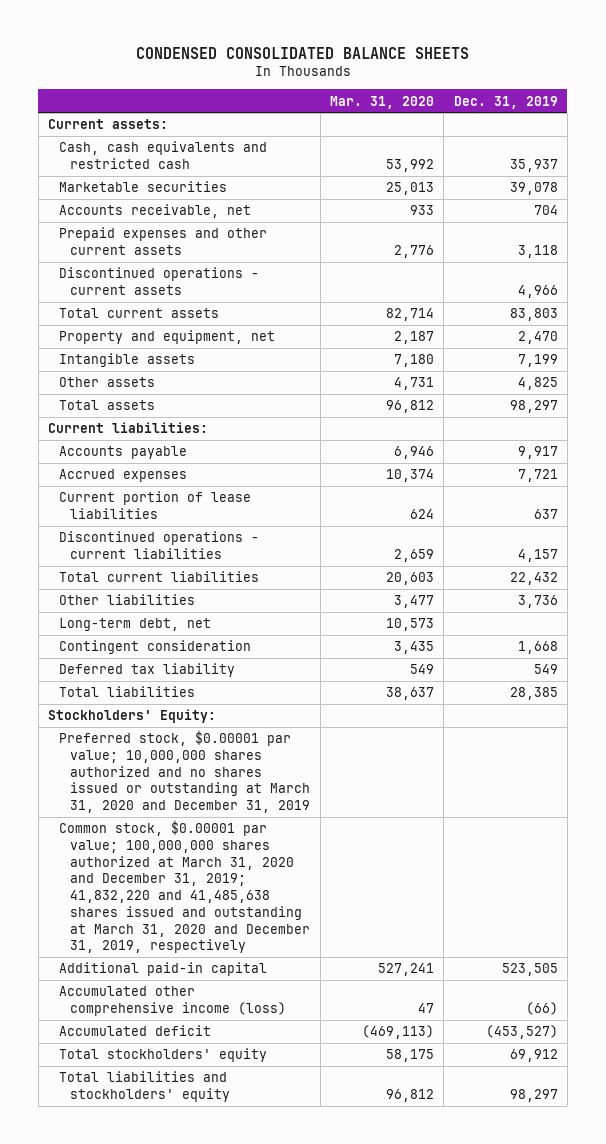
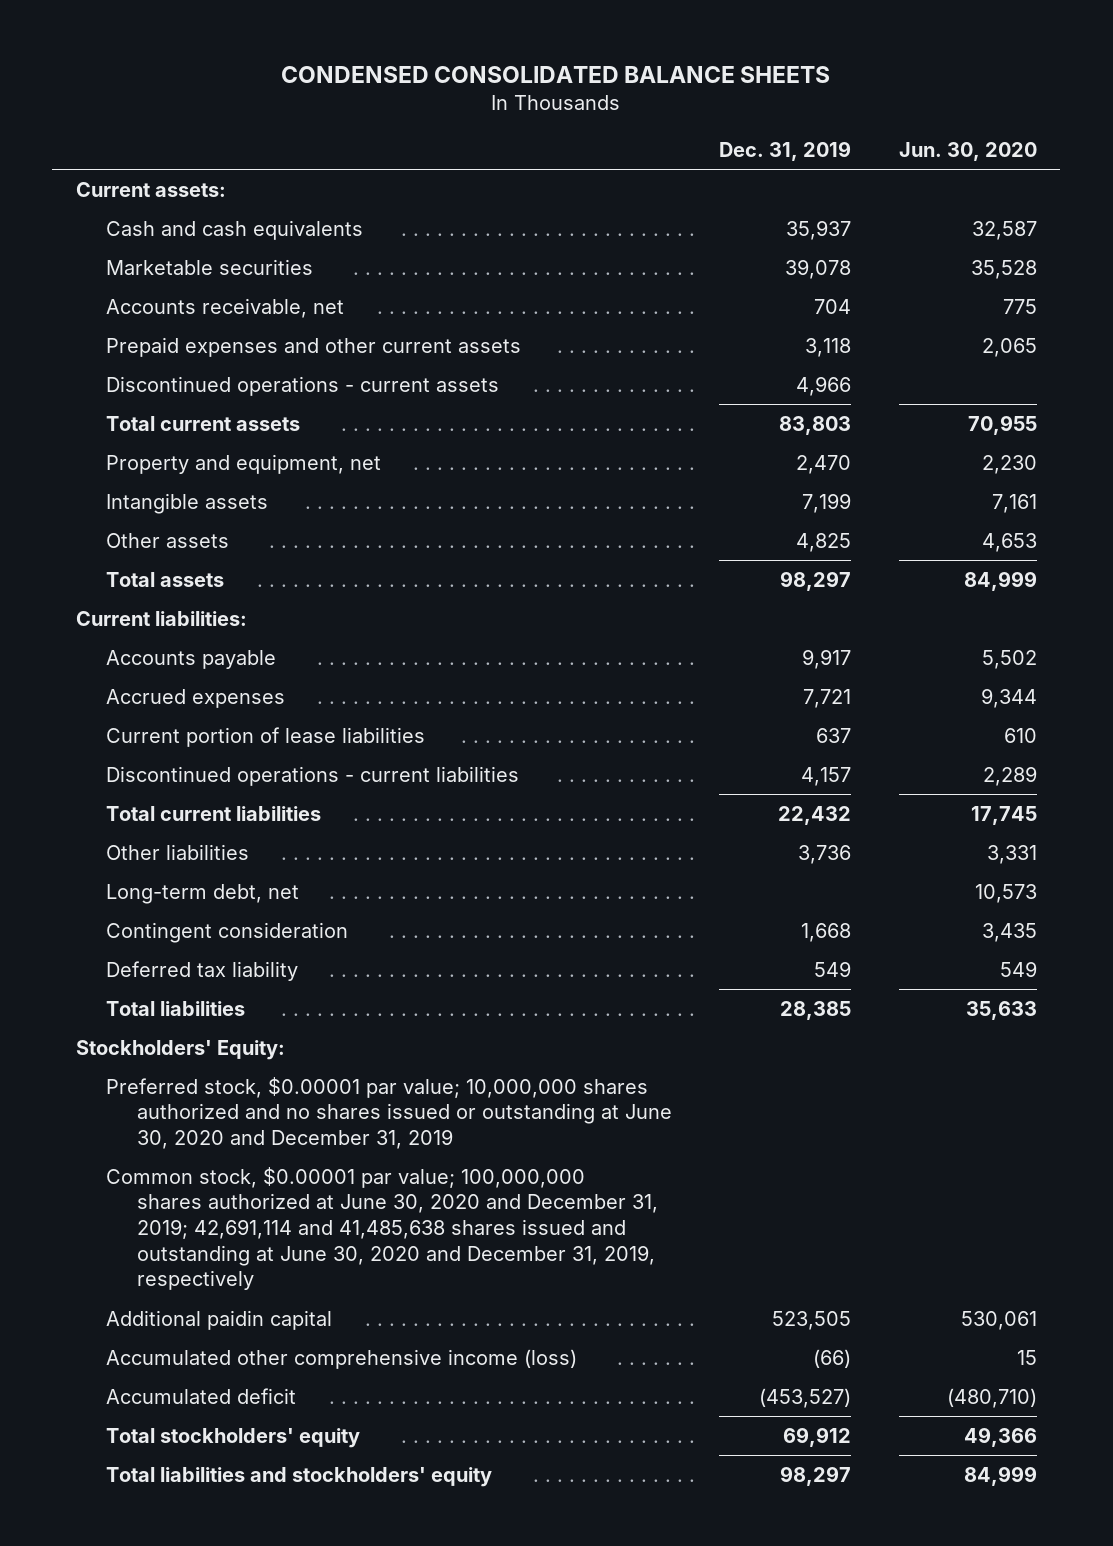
[329,95,434,109] Mar. 31, 2020 -> none
none -> [898,141,1037,161] Jun. 30, 2020
[59,141,268,169] Cash, cash equivalents and restricted cash -> [106,219,364,240] Cash and cash equivalents
[59,730,311,814] Preferred stock, $0.00001 par value; 10,000,000 shares authorized and no shares issued or outstanding at March 31, 2020 and December 31, 2019 -> [106,1076,672,1150] Preferred stock, $0.00001 par value; 10,000,000 shares authorized and no shares issued or outstanding at June 30, 2020 and December 31, 2019
[59,820,311,954] Common stock, $0.00001 par value; 100,000,000 shares authorized at March 31, 2020 and December 31, 2019; 41,832,220 and 41,485,638 shares issued and outstanding at March 31, 2020 and December 31, 2019, respectively -> [106,1166,658,1291] Common stock, $0.00001 par value; 100,000,000 shares authorized at June 30, 2020 and December 31, 2019; 42,691,114 and 41,485,638 shares issued and outstanding at June 30, 2020 and December 31, 2019, respectively
[59,962,268,977] Additional paid-in capital -> [106,1309,333,1330] Additional paidin capital

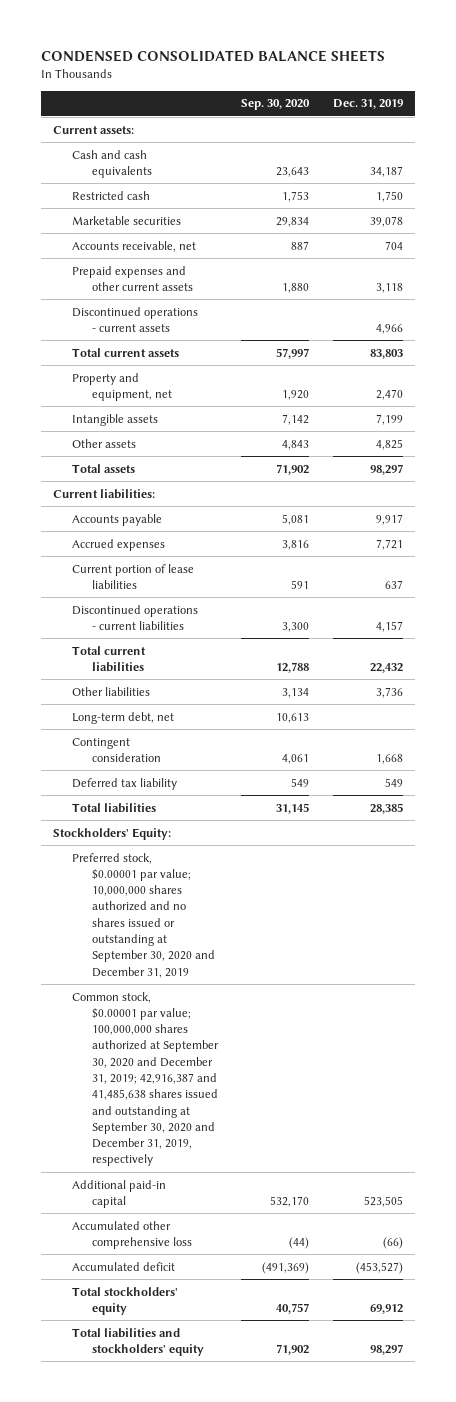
[898,141,1037,161] Jun. 30, 2020 -> none
none -> [241,99,311,111] Sep. 30, 2020
[786,219,852,240] 35,937 -> [369,165,403,177] 34,187
none -> [72,190,151,200] Restricted cash
[106,1076,672,1150] Preferred stock, $0.00001 par value; 10,000,000 shares authorized and no shares issued or outstanding at June 30, 2020 and December 31, 2019 -> [72,852,215,978] Preferred stock, $0.00001 par value; 10,000,000 shares authorized and no shares issued or outstanding at September 30, 2020 and December 31, 2019
[106,1166,658,1291] Common stock, $0.00001 par value; 100,000,000 shares authorized at June 30, 2020 and December 31, 2019; 42,691,114 and 41,485,638 shares issued and outstanding at June 30, 2020 and December 31, 2019, respectively -> [72,991,219,1167] Common stock, $0.00001 par value; 100,000,000 shares authorized at September 30, 2020 and December 31, 2019; 42,916,387 and 41,485,638 shares issued and outstanding at September 30, 2020 and December 31, 2019, respectively
[106,1309,333,1330] Additional paidin capital -> [72,1179,167,1208] Additional paid-in capital
[106,1348,578,1369] Accumulated other comprehensive income (loss) -> [72,1220,192,1249] Accumulated other comprehensive loss

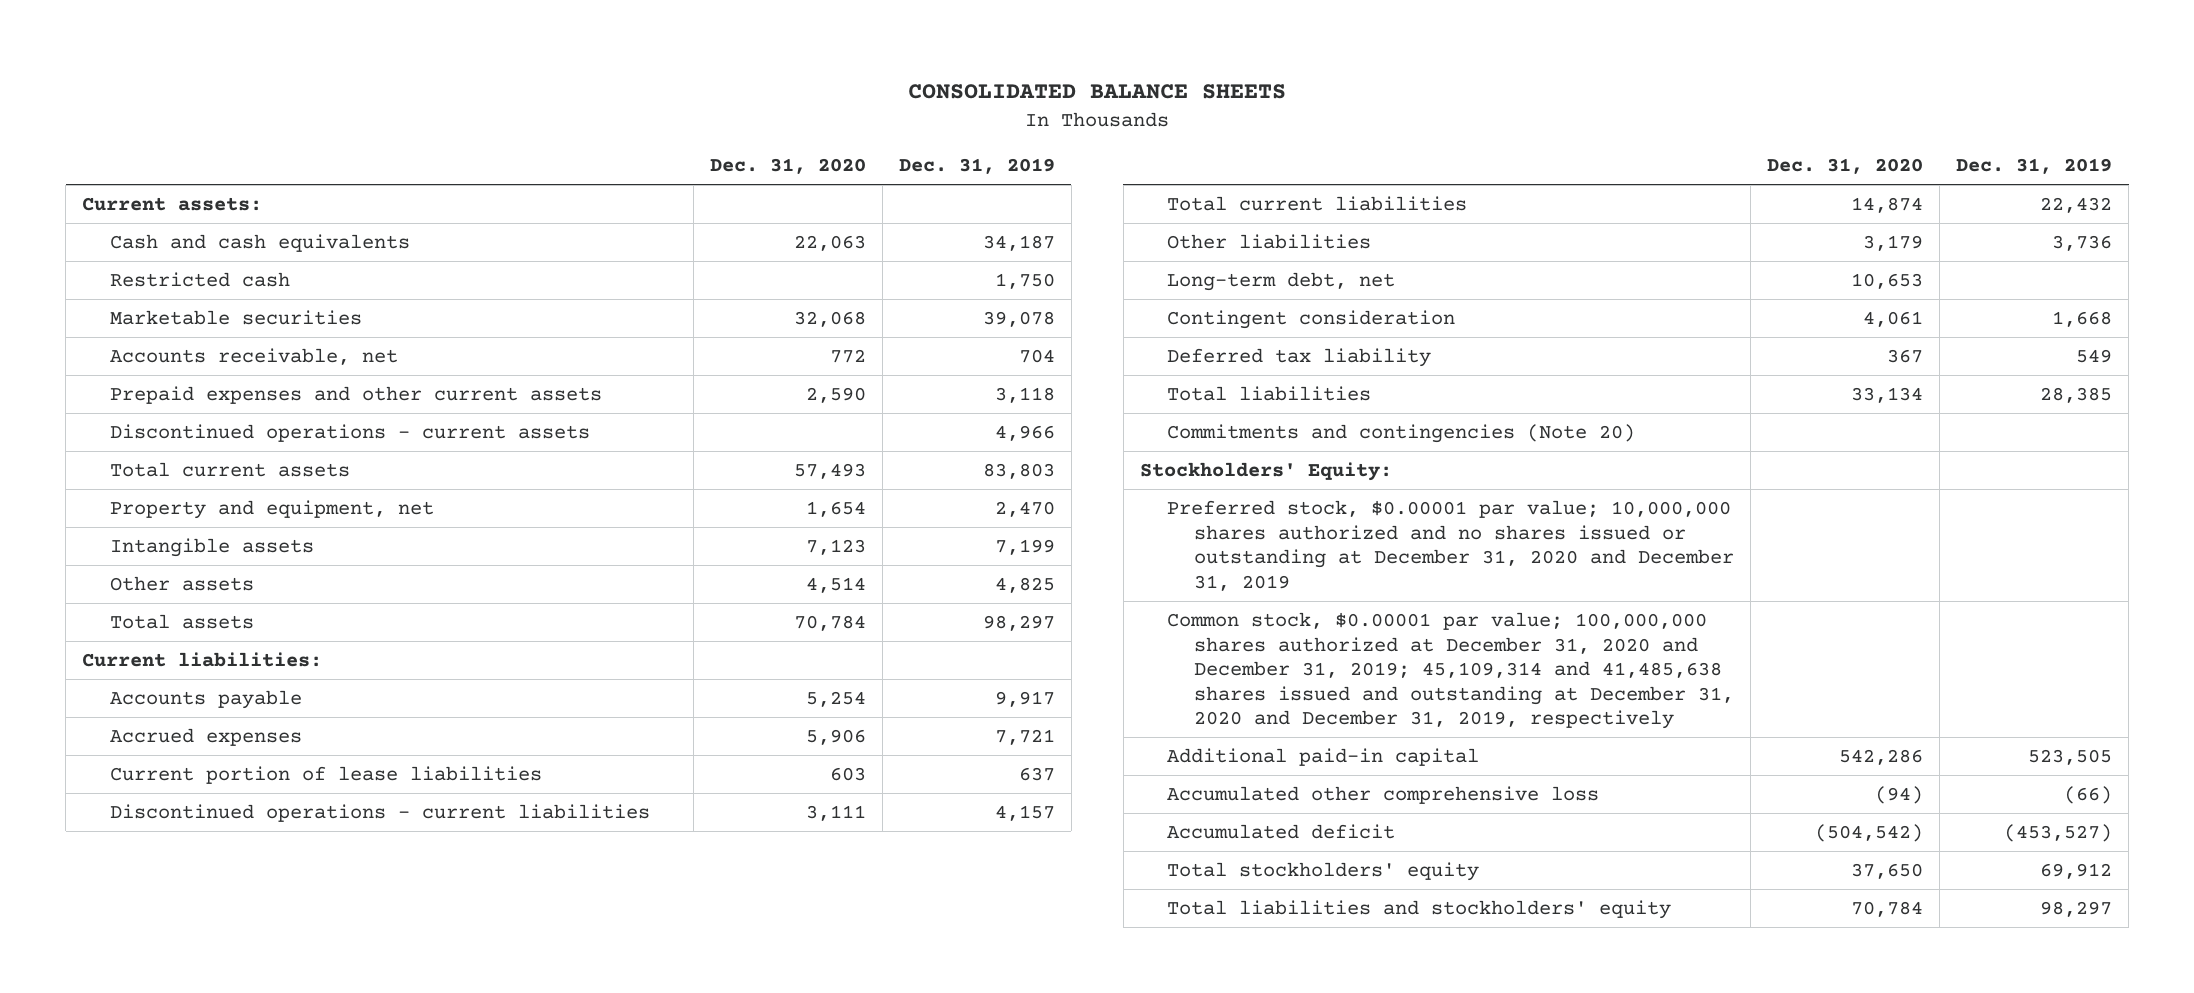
[41,49,386,62] CONDENSED CONSOLIDATED BALANCE SHEETS -> [908,83,1287,99] CONSOLIDATED BALANCE SHEETS
[241,99,311,111] Sep. 30, 2020 -> none
none -> [709,158,866,175] Dec. 31, 2020
none -> [1166,424,1635,444] Commitments and contingencies (Note 20)
[72,852,215,978] Preferred stock, $0.00001 par value; 10,000,000 shares authorized and no shares issued or outstanding at September 30, 2020 and December 31, 2019 -> [1166,500,1735,591] Preferred stock, $0.00001 par value; 10,000,000 shares authorized and no shares issued or outstanding at December 31, 2020 and December 31, 2019
[72,991,219,1167] Common stock, $0.00001 par value; 100,000,000 shares authorized at September 30, 2020 and December 31, 2019; 42,916,387 and 41,485,638 shares issued and outstanding at September 30, 2020 and December 31, 2019, respectively -> [1166,612,1735,730] Common stock, $0.00001 par value; 100,000,000 shares authorized at December 31, 2020 and December 31, 2019; 45,109,314 and 41,485,638 shares issued and outstanding at December 31, 2020 and December 31, 2019, respectively

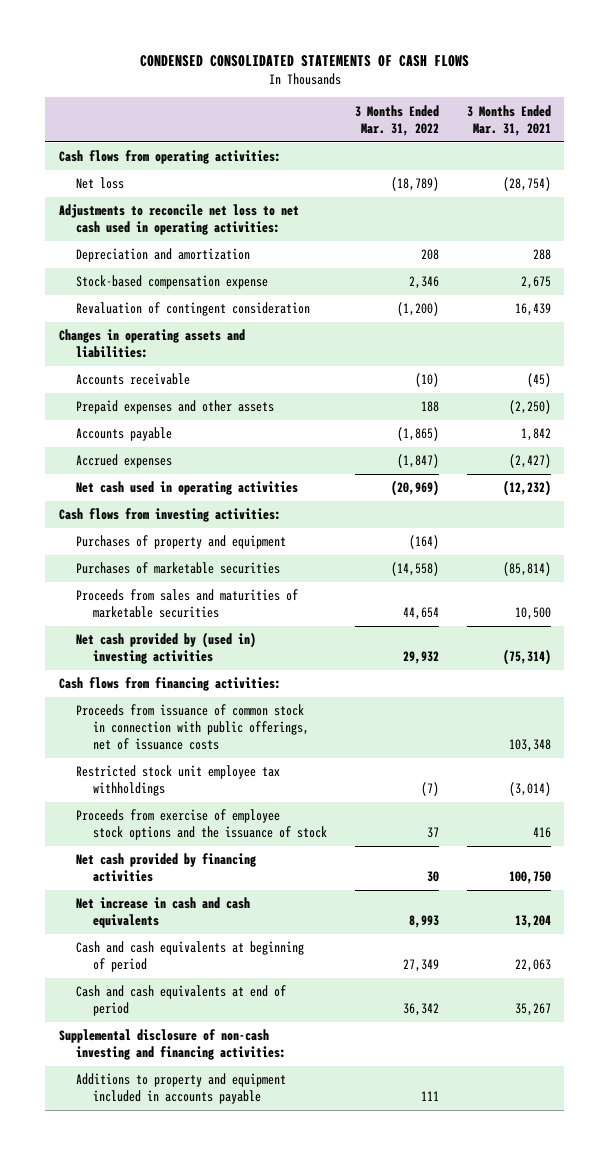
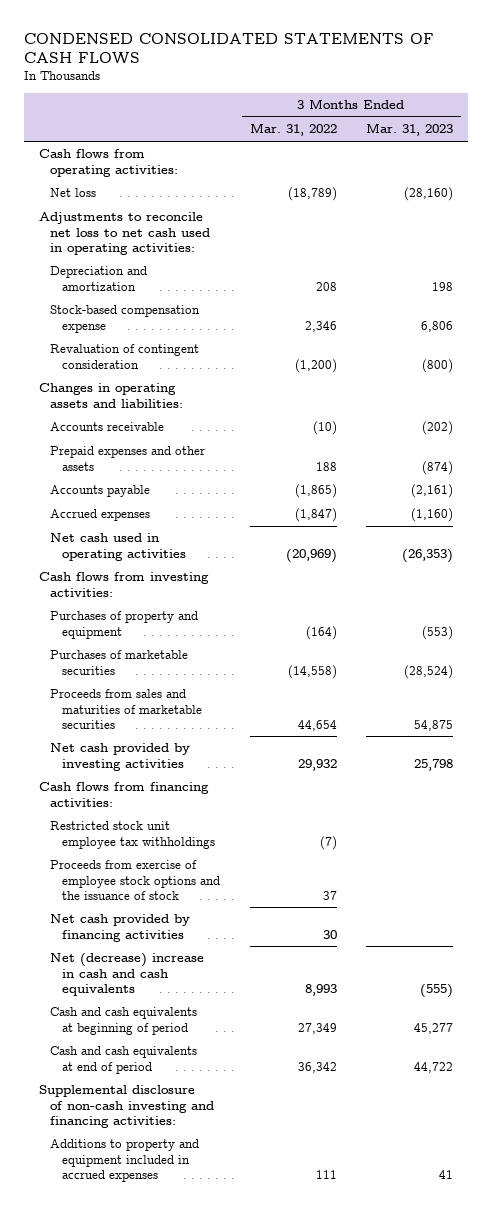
[466,104,551,136] 3 Months Ended Mar. 31, 2021 -> none
none -> [366,123,454,137] Mar. 31, 2023
[75,632,256,665] Net cash provided by (used in) investing activities -> [50,743,191,771] Net cash provided by investing activities
[75,704,310,751] Proceeds from issuance of common stock in connection with public offerings, net of issuance costs -> none
[75,897,250,929] Net increase in cash and cash equivalents -> [50,953,205,996] Net (decrease) increase in cash and cash equivalents
[75,1073,286,1105] Additions to property and equipment included in accounts payable -> [50,1139,200,1182] Additions to property and equipment included in accrued expenses

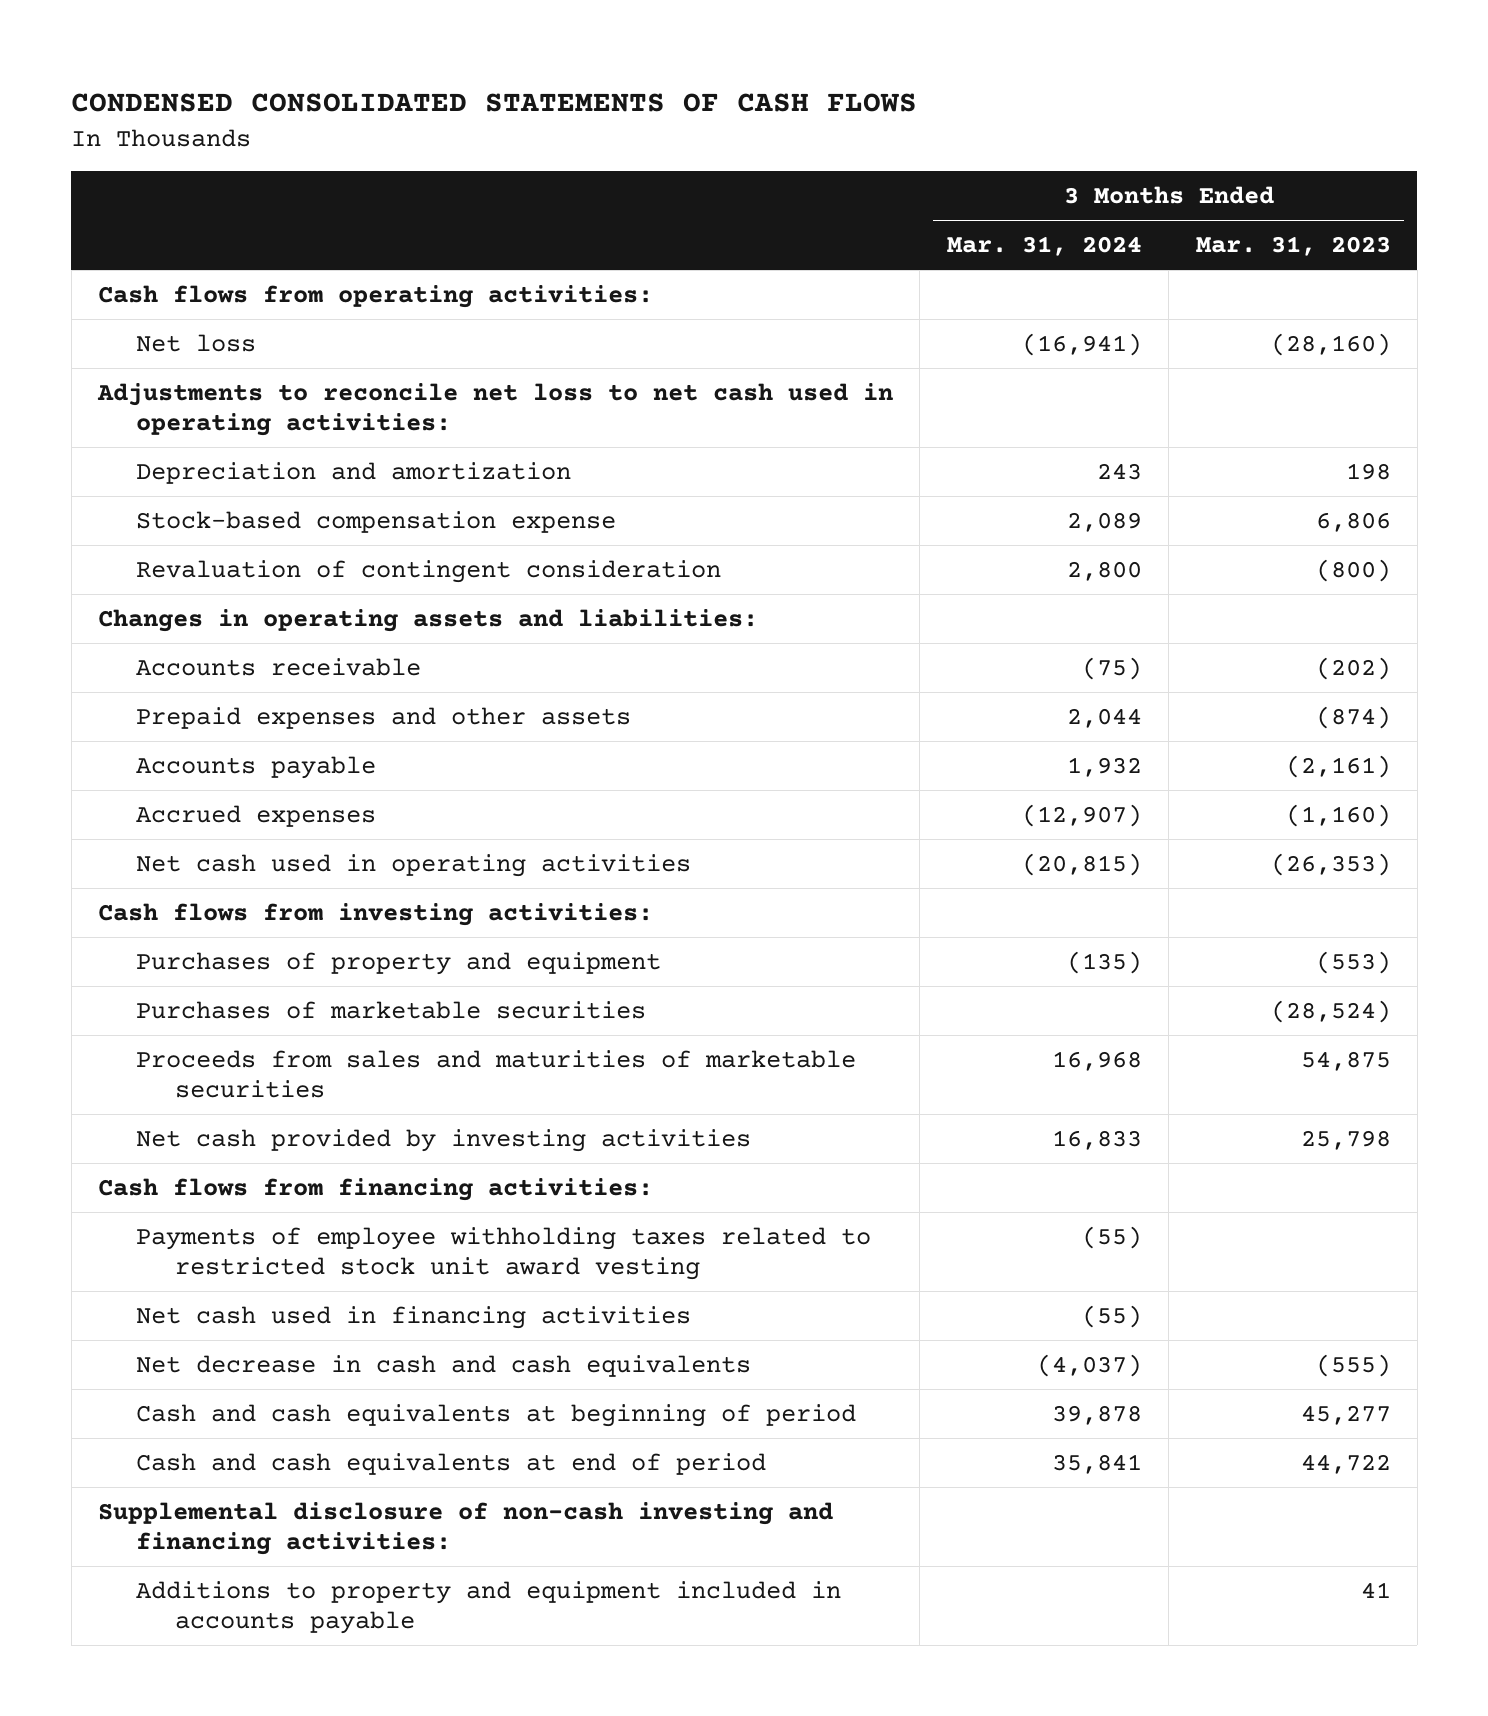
[249,123,337,137] Mar. 31, 2022 -> none
none -> [946,236,1142,257] Mar. 31, 2024
[50,860,221,900] Proceeds from exercise of employee stock options and the issuance of stock -> none
[50,821,216,849] Restricted stock unit employee tax withholdings -> [136,1226,872,1280] Payments of employee withholding taxes related to restricted stock unit award vesting
[50,914,191,942] Net cash provided by financing activities -> [136,1305,692,1329] Net cash used in financing activities
[50,953,205,996] Net (decrease) increase in cash and cash equivalents -> [136,1354,752,1377] Net decrease in cash and cash equivalents
[50,1139,200,1182] Additions to property and equipment included in accrued expenses -> [136,1580,842,1634] Additions to property and equipment included in accounts payable

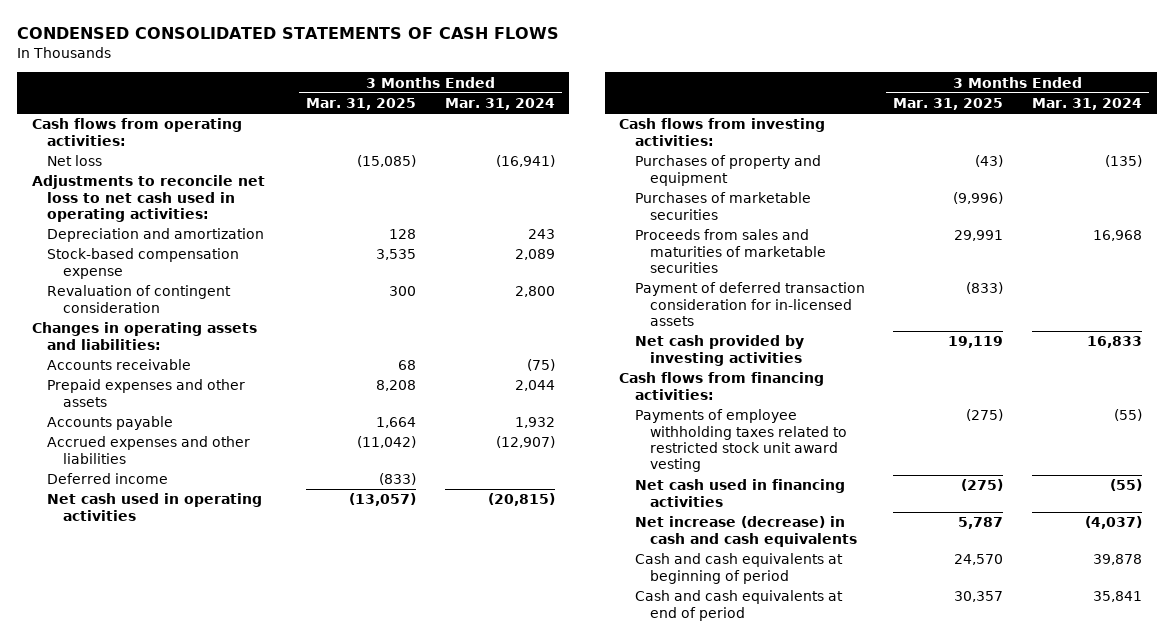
[1195,236,1391,257] Mar. 31, 2023 -> none
none -> [306,97,417,110] Mar. 31, 2025
[136,804,377,827] Accrued expenses -> [47,436,251,464] Accrued expenses and other liabilities
none -> [47,473,169,485] Deferred income
none -> [634,282,865,327] Payment of deferred transaction consideration for in-licensed assets
[136,1354,752,1377] Net decrease in cash and cash equivalents -> [634,516,858,547] Net increase (decrease) in cash and cash equivalents
[97,1501,833,1555] Supplemental disclosure of non-cash investing and financing activities: -> none
[136,1580,842,1634] Additions to property and equipment included in accounts payable -> none

